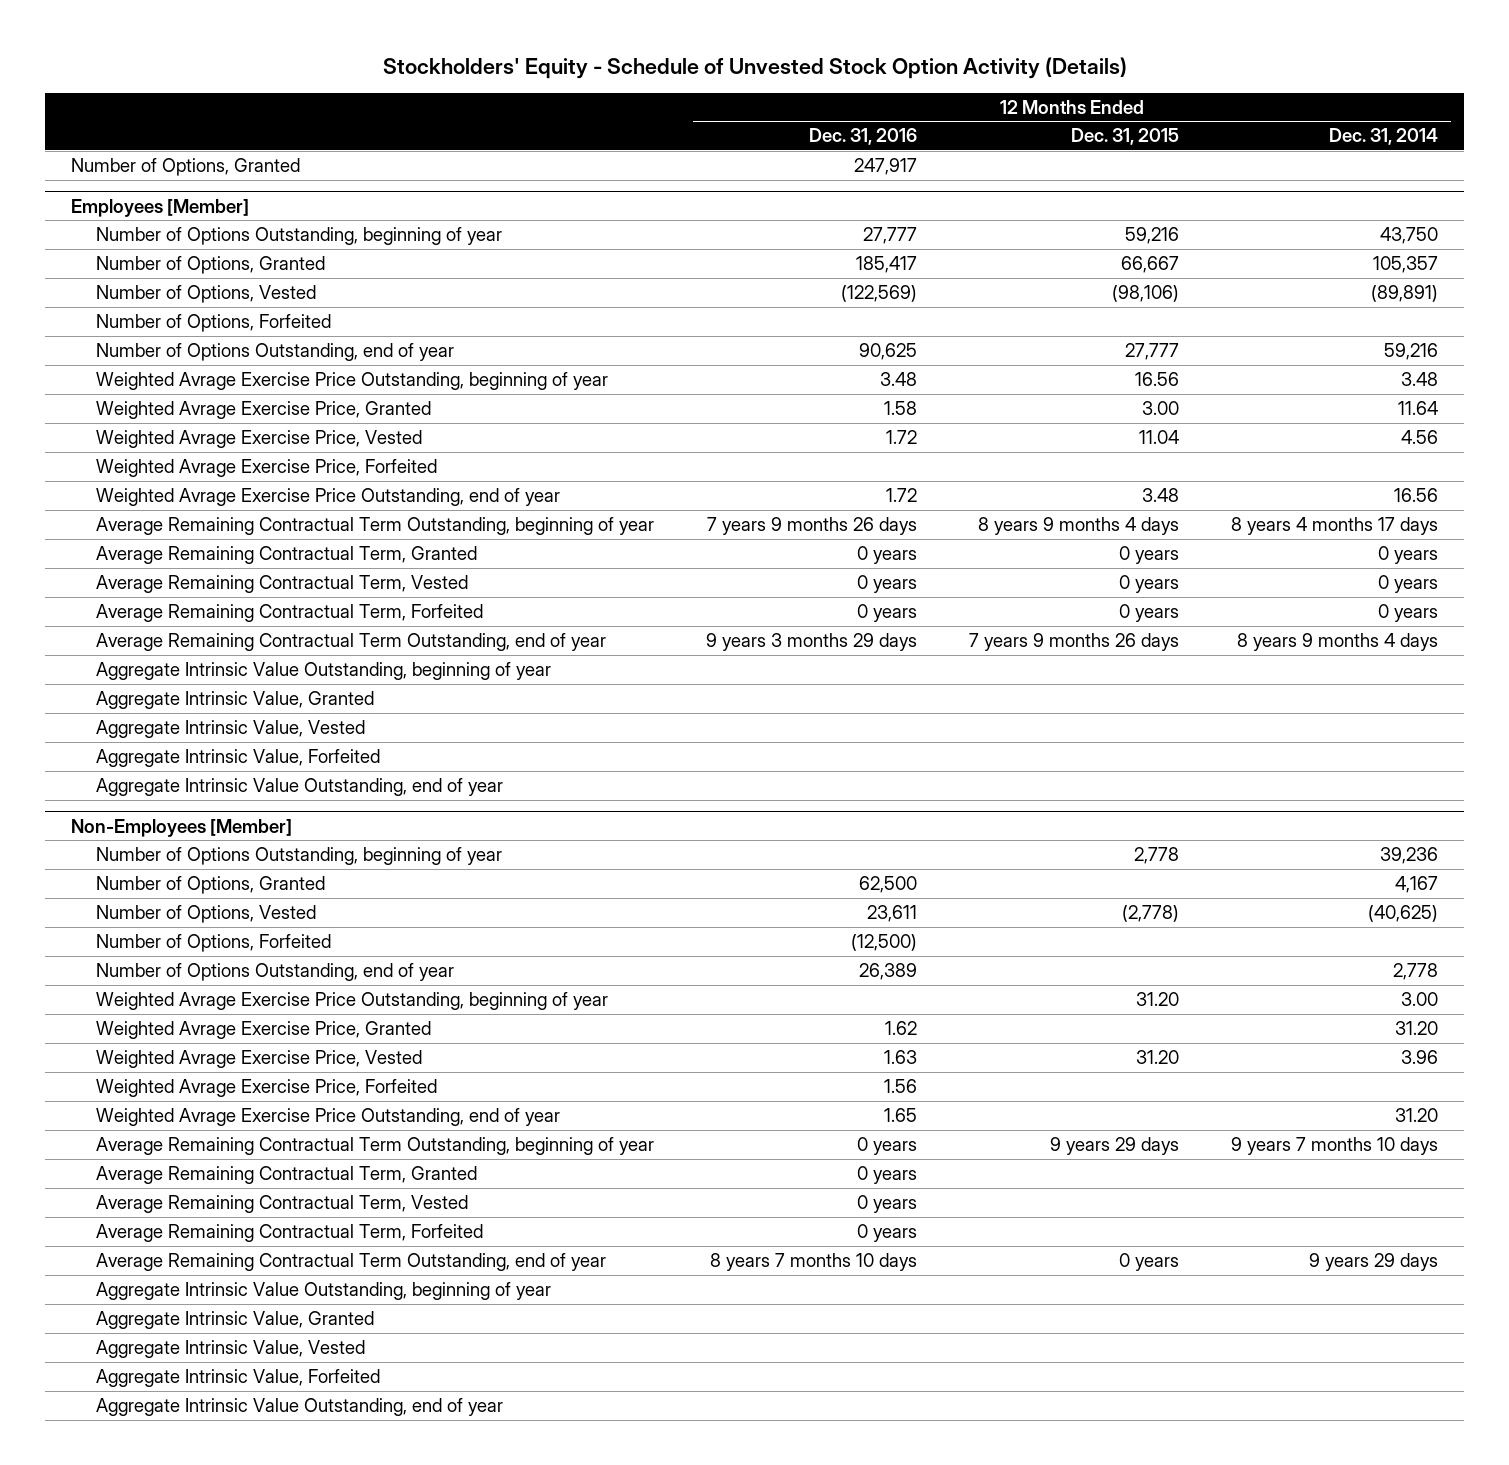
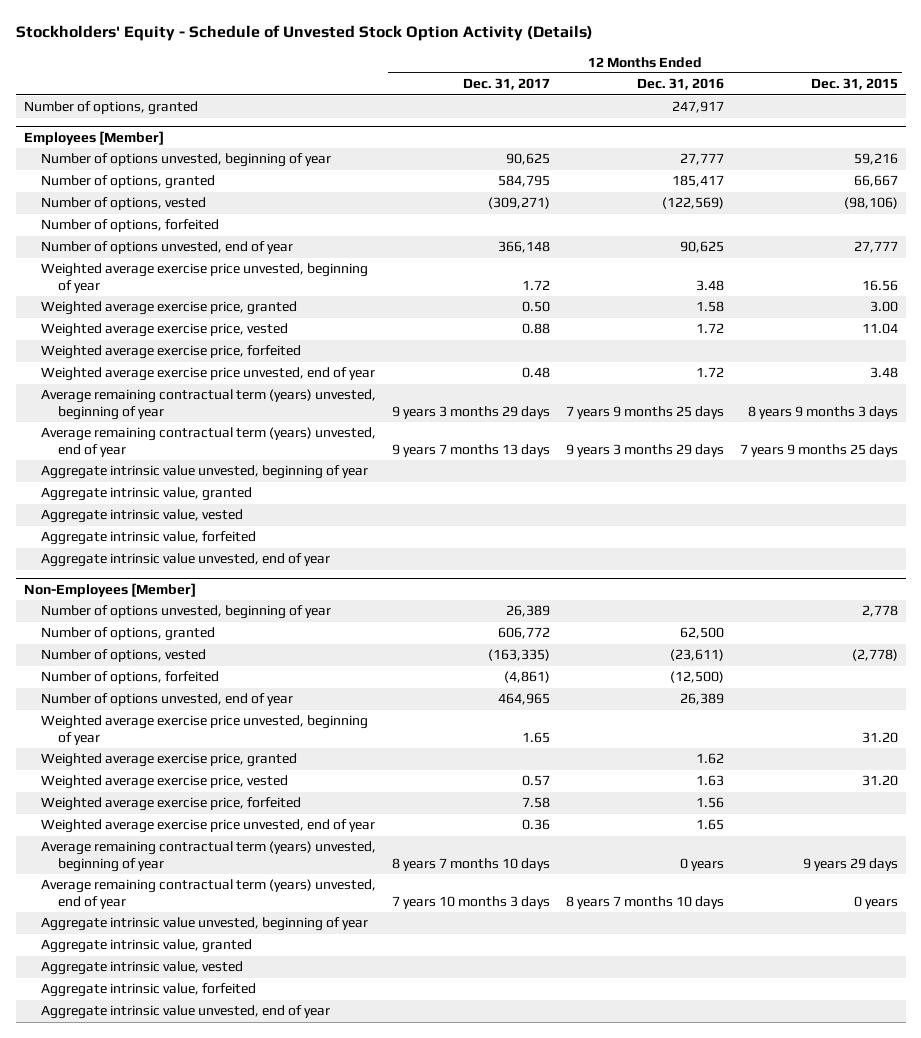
[1328,128,1438,146] Dec. 31, 2014 -> none
none -> [462,78,550,91] Dec. 31, 2017
[71,158,301,177] Number of Options, Granted -> [23,101,198,116] Number of options, granted
[96,546,478,565] Average Remaining Contractual Term, Granted -> none
[96,575,469,594] Average Remaining Contractual Term, Vested -> none
[96,604,484,623] Average Remaining Contractual Term, Forfeited -> none
[96,227,503,246] Number of Options Outstanding, beginning of year -> [40,153,331,168] Number of options unvested, beginning of year
[96,256,326,275] Number of Options, Granted -> [40,175,215,190] Number of options, granted
[96,285,317,304] Number of Options, Vested -> [40,197,206,211] Number of options, vested
[96,314,332,333] Number of Options, Forfeited -> [40,219,219,233] Number of options, forfeited
[96,343,455,362] Number of Options Outstanding, end of year -> [40,241,293,255] Number of options unvested, end of year
[96,372,609,391] Weighted Avrage Exercise Price Outstanding, beginning of year -> [40,263,368,294] Weighted average exercise price unvested, beginning of year
[96,401,432,420] Weighted Avrage Exercise Price, Granted -> [40,301,297,316] Weighted average exercise price, granted
[96,430,423,449] Weighted Avrage Exercise Price, Vested -> [40,323,288,338] Weighted average exercise price, vested
[96,459,438,478] Weighted Avrage Exercise Price, Forfeited -> [40,345,301,360] Weighted average exercise price, forfeited
[96,488,561,507] Weighted Avrage Exercise Price Outstanding, end of year -> [40,367,375,382] Weighted average exercise price unvested, end of year
[96,517,655,536] Average Remaining Contractual Term Outstanding, beginning of year -> [40,389,376,421] Average remaining contractual term (years) unvested, beginning of year
[707,517,918,536] 7 years 9 months 26 days -> [565,406,724,420] 7 years 9 months 25 days
[977,517,1179,536] 8 years 9 months 4 days -> [747,406,898,420] 8 years 9 months 3 days
[96,633,607,652] Average Remaining Contractual Term Outstanding, end of year -> [40,427,376,458] Average remaining contractual term (years) unvested, end of year
[968,633,1179,652] 7 years 9 months 26 days -> [739,444,898,458] 7 years 9 months 25 days
[96,662,552,681] Aggregate Intrinsic Value Outstanding, beginning of year -> [40,465,368,480] Aggregate intrinsic value unvested, beginning of year
[96,691,375,710] Aggregate Intrinsic Value, Granted -> [40,487,252,502] Aggregate intrinsic value, granted
[96,720,366,739] Aggregate Intrinsic Value, Vested -> [40,509,243,524] Aggregate intrinsic value, vested
[96,749,381,768] Aggregate Intrinsic Value, Forfeited -> [40,531,256,546] Aggregate intrinsic value, forfeited
[96,778,504,797] Aggregate Intrinsic Value Outstanding, end of year -> [40,553,330,568] Aggregate intrinsic value unvested, end of year
[96,1166,478,1185] Average Remaining Contractual Term, Granted -> none
[96,1195,469,1214] Average Remaining Contractual Term, Vested -> none
[96,1224,484,1243] Average Remaining Contractual Term, Forfeited -> none
[96,847,503,866] Number of Options Outstanding, beginning of year -> [40,605,331,620] Number of options unvested, beginning of year
[96,876,326,895] Number of Options, Granted -> [40,627,215,642] Number of options, granted
[96,905,317,924] Number of Options, Vested -> [40,649,206,663] Number of options, vested
[867,905,918,923] 23,611 -> [669,649,724,662] (23,611)
[96,934,332,953] Number of Options, Forfeited -> [40,671,219,685] Number of options, forfeited
[96,963,455,982] Number of Options Outstanding, end of year -> [40,693,293,707] Number of options unvested, end of year
[96,992,609,1011] Weighted Avrage Exercise Price Outstanding, beginning of year -> [40,715,368,746] Weighted average exercise price unvested, beginning of year
[96,1021,432,1040] Weighted Avrage Exercise Price, Granted -> [40,753,297,768] Weighted average exercise price, granted
[96,1050,423,1069] Weighted Avrage Exercise Price, Vested -> [40,775,288,790] Weighted average exercise price, vested
[96,1079,438,1098] Weighted Avrage Exercise Price, Forfeited -> [40,797,301,812] Weighted average exercise price, forfeited
[96,1108,561,1127] Weighted Avrage Exercise Price Outstanding, end of year -> [40,819,375,834] Weighted average exercise price unvested, end of year
[96,1137,655,1156] Average Remaining Contractual Term Outstanding, beginning of year -> [40,841,376,873] Average remaining contractual term (years) unvested, beginning of year
[96,1253,607,1272] Average Remaining Contractual Term Outstanding, end of year -> [40,879,376,910] Average remaining contractual term (years) unvested, end of year
[96,1282,552,1301] Aggregate Intrinsic Value Outstanding, beginning of year -> [40,917,368,932] Aggregate intrinsic value unvested, beginning of year
[96,1311,375,1330] Aggregate Intrinsic Value, Granted -> [40,939,252,954] Aggregate intrinsic value, granted
[96,1340,366,1359] Aggregate Intrinsic Value, Vested -> [40,961,243,976] Aggregate intrinsic value, vested
[96,1369,381,1388] Aggregate Intrinsic Value, Forfeited -> [40,983,256,998] Aggregate intrinsic value, forfeited
[96,1398,504,1417] Aggregate Intrinsic Value Outstanding, end of year -> [40,1005,330,1020] Aggregate intrinsic value unvested, end of year

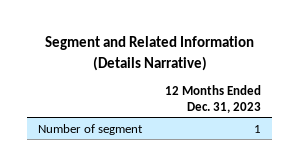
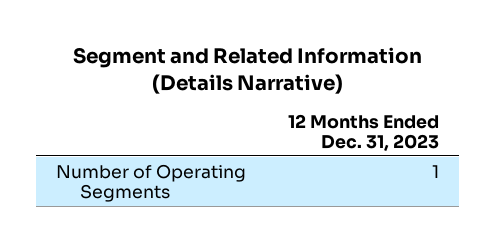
[38,123,144,135] Number of segment -> [56,163,247,202] Number of Operating Segments

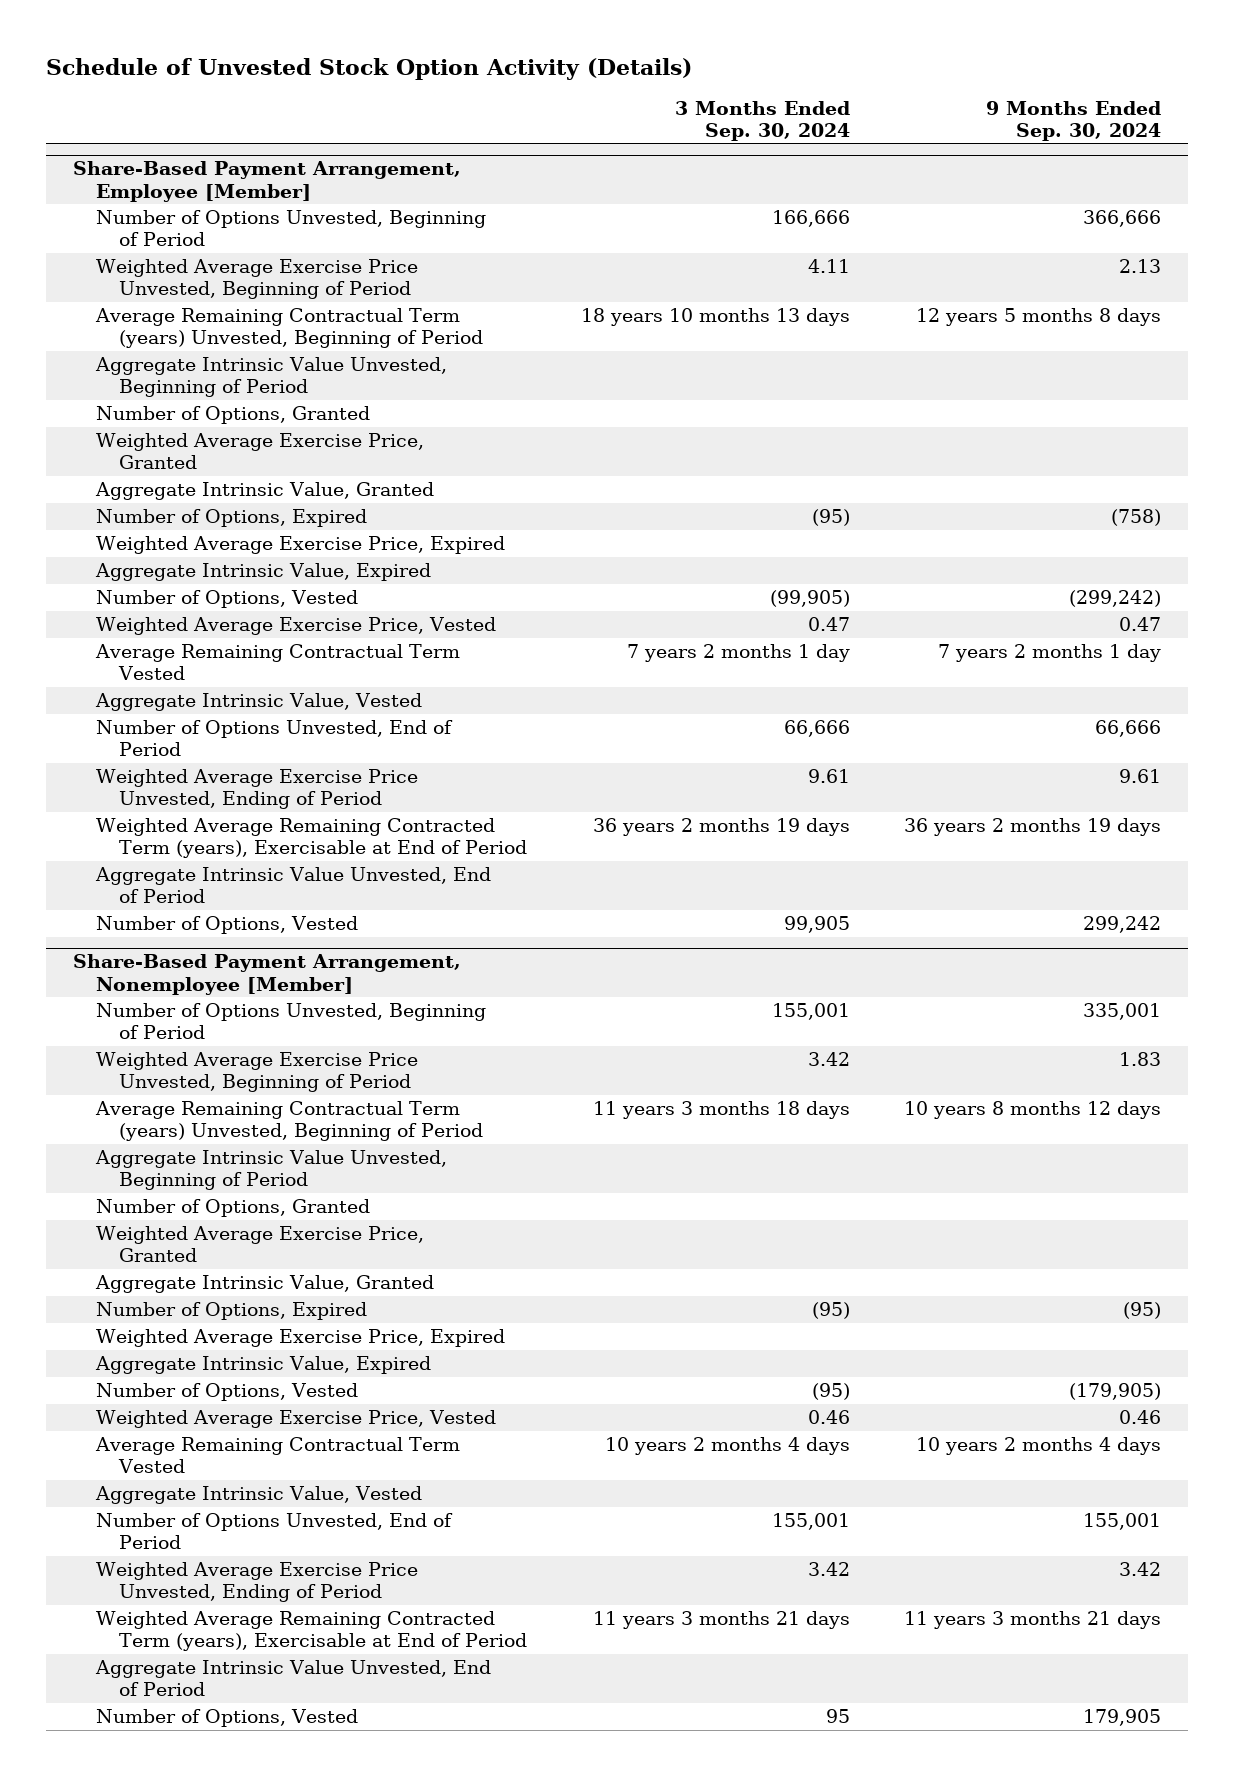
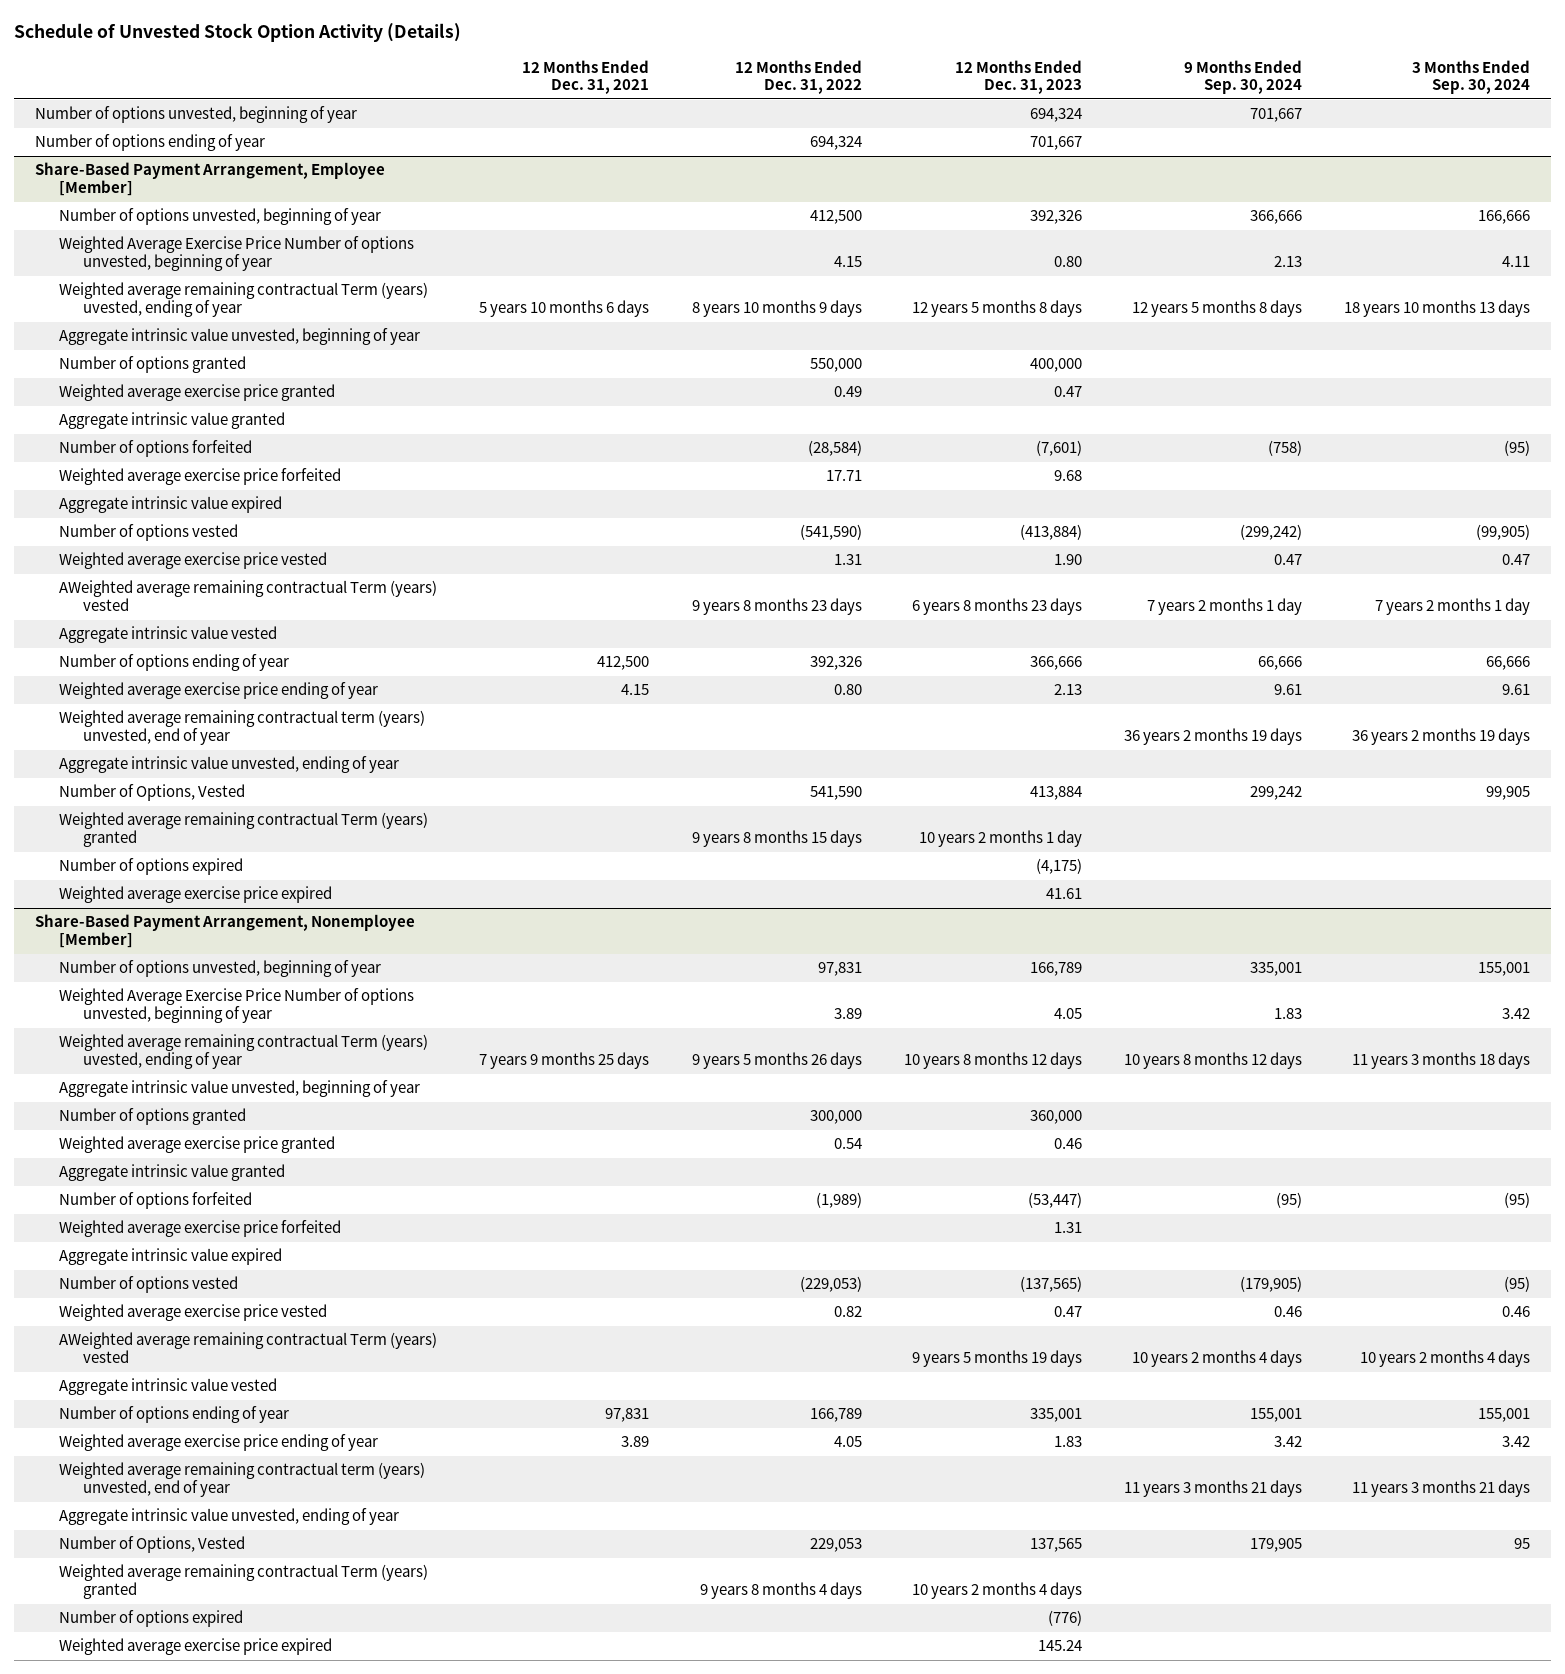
none -> [522,59,650,95] 12 Months Ended Dec. 31, 2021
none -> [734,59,862,95] 12 Months Ended Dec. 31, 2022
none -> [954,59,1082,95] 12 Months Ended Dec. 31, 2023
none -> [35,106,358,124] Number of options unvested, beginning of year
none -> [35,134,266,152] Number of options ending of year
[95,210,486,247] Number of Options Unvested, Beginning of Period -> [59,208,382,226] Number of options unvested, beginning of year
[95,259,418,300] Weighted Average Exercise Price Unvested, Beginning of Period -> [59,236,415,272] Weighted Average Exercise Price Number of options unvested, beginning of year
[94,308,483,349] Average Remaining Contractual Term (years) Unvested, Beginning of Period -> [59,282,429,318] Weighted average remaining contractual Term (years) uvested, ending of year
[94,357,447,398] Aggregate Intrinsic Value Unvested, Beginning of Period -> [59,328,421,346] Aggregate intrinsic value unvested, beginning of year
[95,406,370,425] Number of Options, Granted -> [59,356,247,374] Number of options granted
[95,433,424,470] Weighted Average Exercise Price, Granted -> [59,384,336,402] Weighted average exercise price granted
[94,482,434,501] Aggregate Intrinsic Value, Granted -> [59,412,286,430] Aggregate intrinsic value granted
[95,509,367,528] Number of Options, Expired -> [59,440,253,458] Number of options forfeited
[95,536,505,555] Weighted Average Exercise Price, Expired -> [59,468,342,486] Weighted average exercise price forfeited
[94,563,431,582] Aggregate Intrinsic Value, Expired -> [59,496,283,514] Aggregate intrinsic value expired
[95,590,358,609] Number of Options, Vested -> [59,524,239,542] Number of options vested
[95,617,496,636] Weighted Average Exercise Price, Vested -> [59,552,328,570] Weighted average exercise price vested
[94,644,460,681] Average Remaining Contractual Term Vested -> [59,580,438,612] AWeighted average remaining contractual Term (years) vested
[94,693,422,712] Aggregate Intrinsic Value, Vested -> [59,626,278,644] Aggregate intrinsic value vested
[95,720,453,757] Number of Options Unvested, End of Period -> [59,654,290,672] Number of options ending of year
[95,769,418,810] Weighted Average Exercise Price Unvested, Ending of Period -> [59,682,379,700] Weighted average exercise price ending of year
[95,818,527,859] Weighted Average Remaining Contracted Term (years), Exercisable at End of Period -> [59,710,426,746] Weighted average remaining contractual term (years) unvested, end of year
[94,867,491,904] Aggregate Intrinsic Value Unvested, End of Period -> [59,756,400,774] Aggregate intrinsic value unvested, ending of year
none -> [59,812,429,848] Weighted average remaining contractual Term (years) granted
none -> [59,858,244,876] Number of options expired
none -> [59,886,333,904] Weighted average exercise price expired
[95,1003,486,1040] Number of Options Unvested, Beginning of Period -> [59,960,382,978] Number of options unvested, beginning of year
[95,1052,418,1093] Weighted Average Exercise Price Unvested, Beginning of Period -> [59,988,415,1024] Weighted Average Exercise Price Number of options unvested, beginning of year
[94,1101,483,1142] Average Remaining Contractual Term (years) Unvested, Beginning of Period -> [59,1034,429,1070] Weighted average remaining contractual Term (years) uvested, ending of year
[94,1150,447,1191] Aggregate Intrinsic Value Unvested, Beginning of Period -> [59,1080,421,1098] Aggregate intrinsic value unvested, beginning of year
[95,1199,370,1218] Number of Options, Granted -> [59,1108,247,1126] Number of options granted
[95,1226,424,1263] Weighted Average Exercise Price, Granted -> [59,1136,336,1154] Weighted average exercise price granted
[94,1275,434,1294] Aggregate Intrinsic Value, Granted -> [59,1164,286,1182] Aggregate intrinsic value granted
[95,1302,367,1321] Number of Options, Expired -> [59,1192,253,1210] Number of options forfeited
[95,1329,505,1348] Weighted Average Exercise Price, Expired -> [59,1220,342,1238] Weighted average exercise price forfeited
[94,1356,431,1375] Aggregate Intrinsic Value, Expired -> [59,1248,283,1266] Aggregate intrinsic value expired
[95,1383,358,1402] Number of Options, Vested -> [59,1276,239,1294] Number of options vested
[95,1410,496,1429] Weighted Average Exercise Price, Vested -> [59,1304,328,1322] Weighted average exercise price vested
[94,1437,460,1474] Average Remaining Contractual Term Vested -> [59,1332,438,1364] AWeighted average remaining contractual Term (years) vested
[94,1486,422,1505] Aggregate Intrinsic Value, Vested -> [59,1378,278,1396] Aggregate intrinsic value vested
[95,1513,453,1550] Number of Options Unvested, End of Period -> [59,1406,290,1424] Number of options ending of year
[95,1562,418,1603] Weighted Average Exercise Price Unvested, Ending of Period -> [59,1434,379,1452] Weighted average exercise price ending of year
[95,1611,527,1652] Weighted Average Remaining Contracted Term (years), Exercisable at End of Period -> [59,1462,426,1498] Weighted average remaining contractual term (years) unvested, end of year
[94,1660,491,1697] Aggregate Intrinsic Value Unvested, End of Period -> [59,1508,400,1526] Aggregate intrinsic value unvested, ending of year
none -> [59,1564,429,1600] Weighted average remaining contractual Term (years) granted
none -> [59,1610,244,1628] Number of options expired
none -> [59,1638,333,1656] Weighted average exercise price expired

